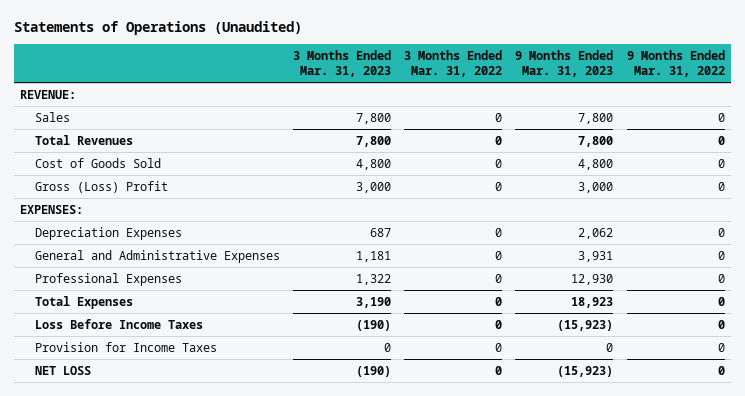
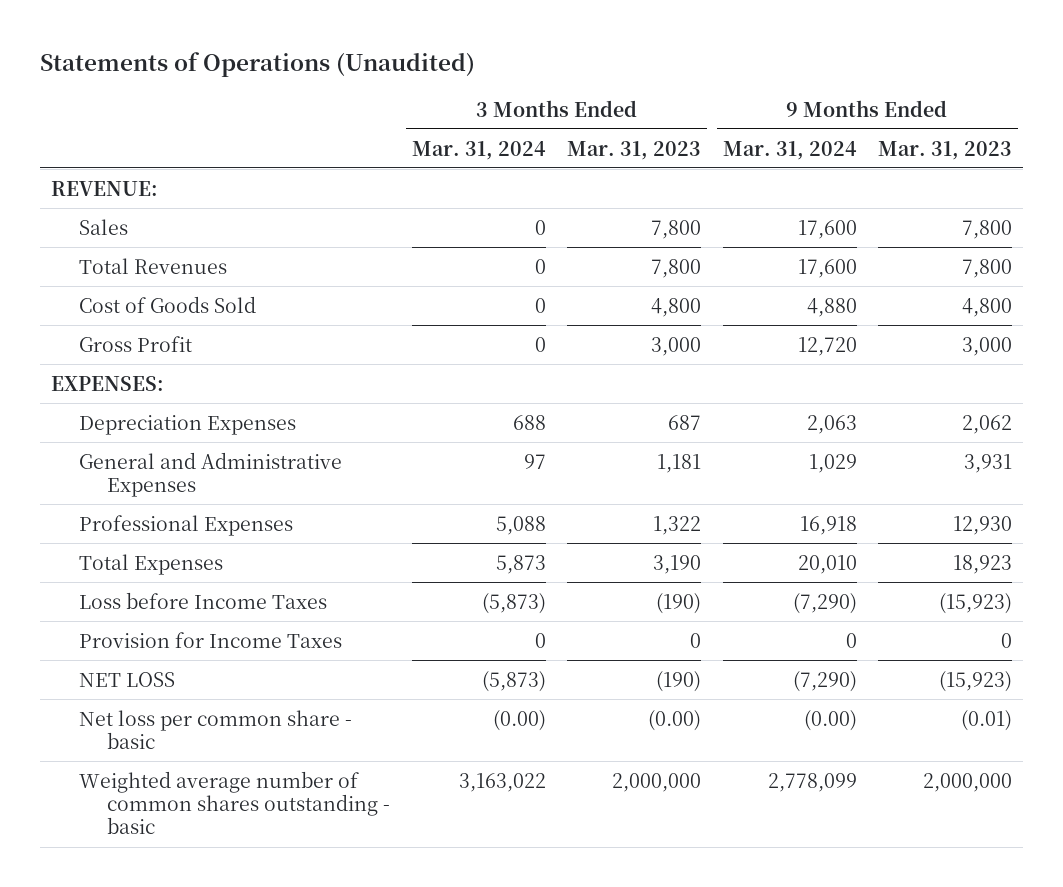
[404,50,503,77] 3 Months Ended Mar. 31, 2022 -> none
[626,50,725,77] 9 Months Ended Mar. 31, 2022 -> none
none -> [411,140,546,160] Mar. 31, 2024
none -> [722,140,857,160] Mar. 31, 2024
[35,180,169,193] Gross (Loss) Profit -> [79,335,193,352] Gross Profit
[35,318,204,329] Loss Before Income Taxes -> [79,591,328,609] Loss before Income Taxes
none -> [79,709,353,749] Net loss per common share - basic
none -> [79,770,391,835] Weighted average number of common shares outstanding - basic

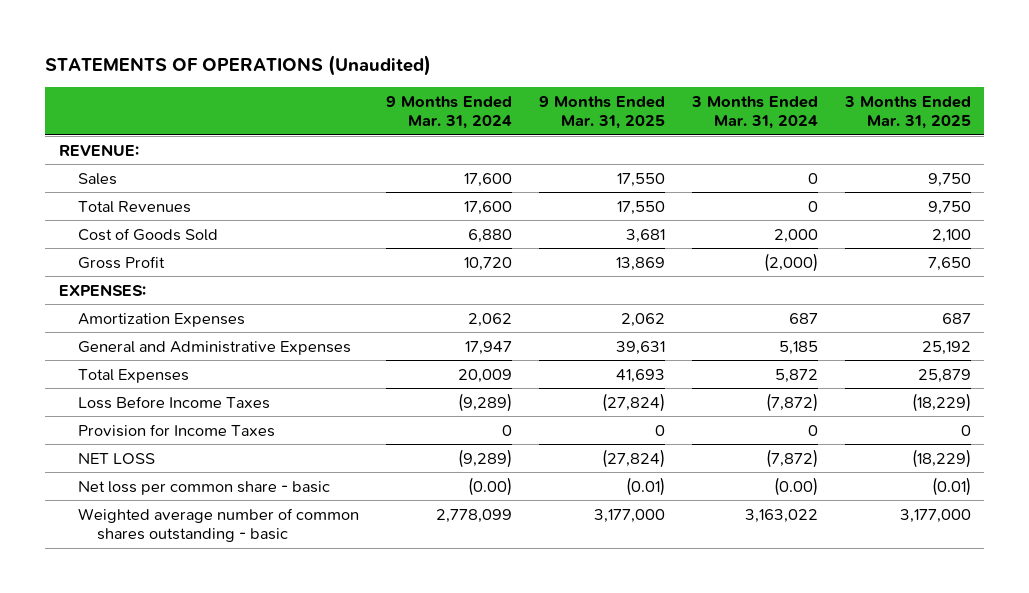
[40,51,476,77] Statements of Operations (Unaudited) -> [45,54,432,76] STATEMENTS OF OPERATIONS (Unaudited)
[567,140,702,160] Mar. 31, 2023 -> none
[878,140,1013,160] Mar. 31, 2023 -> none
none -> [538,95,665,129] 9 Months Ended Mar. 31, 2025
none -> [843,95,971,129] 3 Months Ended Mar. 31, 2025
[534,297,546,313] 0 -> [773,228,818,243] 2,000
[806,297,857,317] 4,880 -> [467,228,512,243] 6,880
[534,336,546,352] 0 -> [763,252,818,272] (2,000)
[797,336,857,356] 12,720 -> [463,256,512,271] 10,720
[79,414,297,435] Depreciation Expenses -> none
[79,514,294,536] Professional Expenses -> none
none -> [78,312,246,327] Amortization Expenses
[523,453,546,469] 97 -> [778,340,818,355] 5,185
[808,453,857,473] 1,029 -> [464,340,512,355] 17,947
[495,554,546,574] 5,873 -> [774,368,818,383] 5,872
[797,554,857,574] 20,010 -> [457,368,512,383] 20,009
[79,591,328,609] Loss before Income Taxes -> [78,395,271,409] Loss Before Income Taxes
[481,592,546,614] (5,873) -> [765,392,818,412] (7,872)
[792,592,857,614] (7,290) -> [457,392,512,412] (9,289)
[481,670,546,692] (5,873) -> [765,448,818,468] (7,872)
[792,670,857,692] (7,290) -> [457,448,512,468] (9,289)

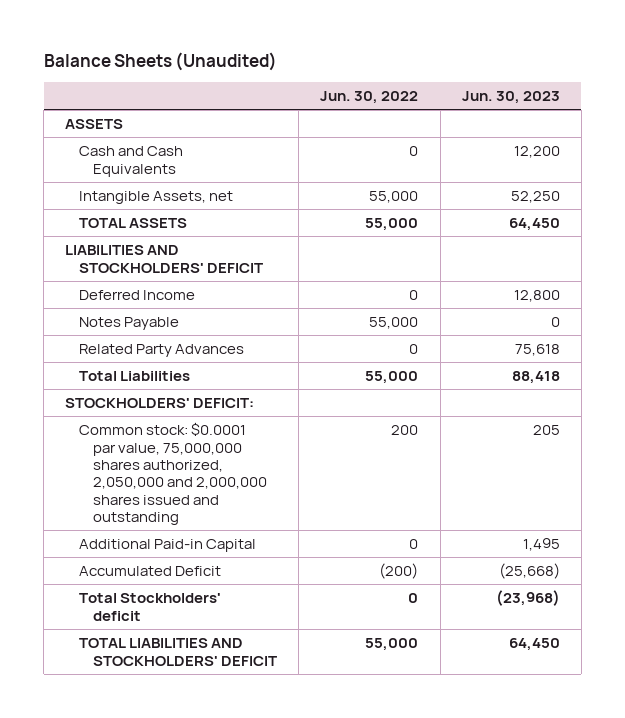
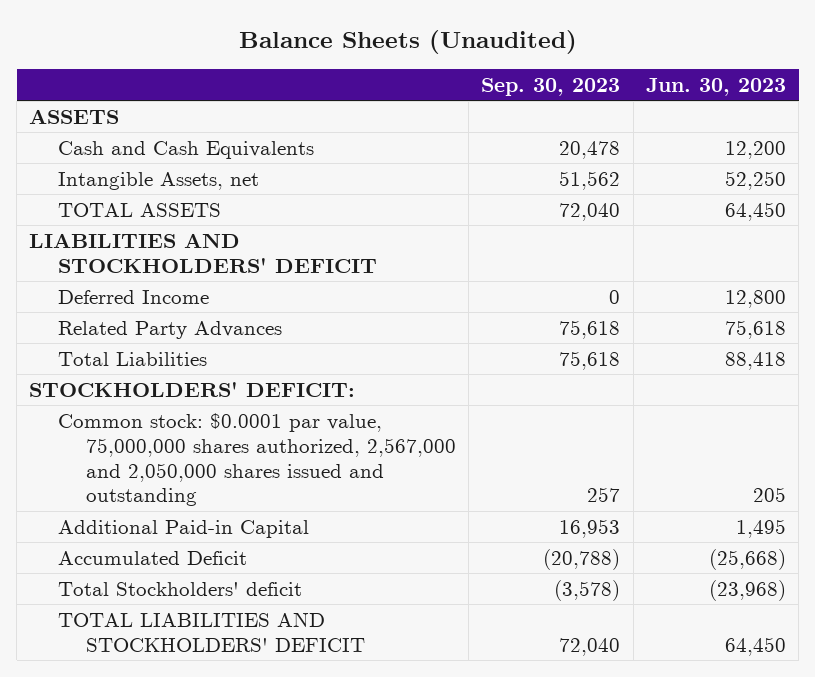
[320,90,419,104] Jun. 30, 2022 -> none
none -> [481,77,621,96] Sep. 30, 2023
[79,317,180,331] Notes Payable -> none
[79,422,267,526] Common stock: $0.0001 par value, 75,000,000 shares authorized, 2,050,000 and 2,000,000 shares issued and outstanding -> [57,412,457,507] Common stock: $0.0001 par value, 75,000,000 shares authorized, 2,567,000 and 2,050,000 shares issued and outstanding

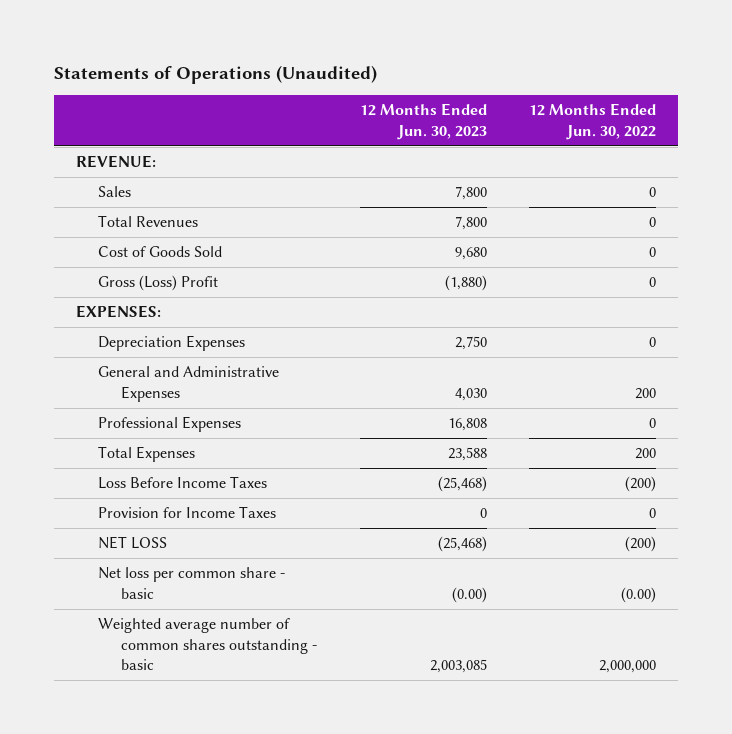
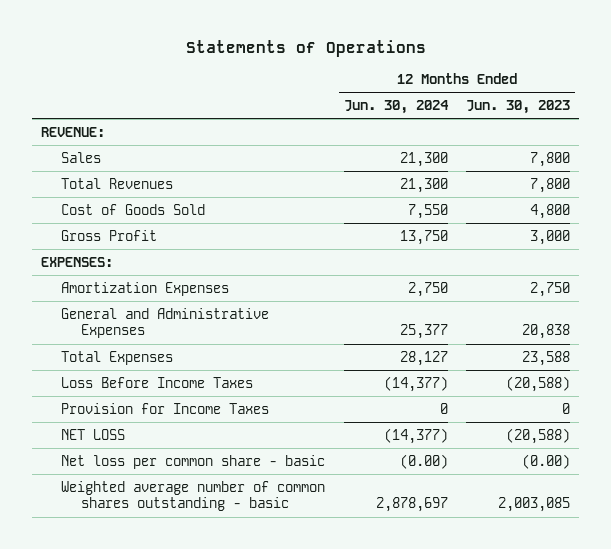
[54,64,378,84] Statements of Operations (Unaudited) -> [185,39,426,57] Statements of Operations
[529,103,657,140] 12 Months Ended Jun. 30, 2022 -> none
none -> [343,99,449,114] Jun. 30, 2024
[454,247,487,261] 9,680 -> [530,203,571,219] 4,800
[98,275,219,292] Gross (Loss) Profit -> [61,229,158,241] Gross Profit
[444,275,487,292] (1,880) -> [530,229,571,245] 3,000
[98,416,242,433] Professional Expenses -> none
[98,335,246,352] Depreciation Expenses -> [61,281,230,296] Amortization Expenses
[454,387,487,401] 4,030 -> [522,324,571,340] 20,838
[437,476,487,493] (25,468) -> [506,375,571,392] (20,588)
[437,536,487,553] (25,468) -> [506,427,571,444] (20,588)

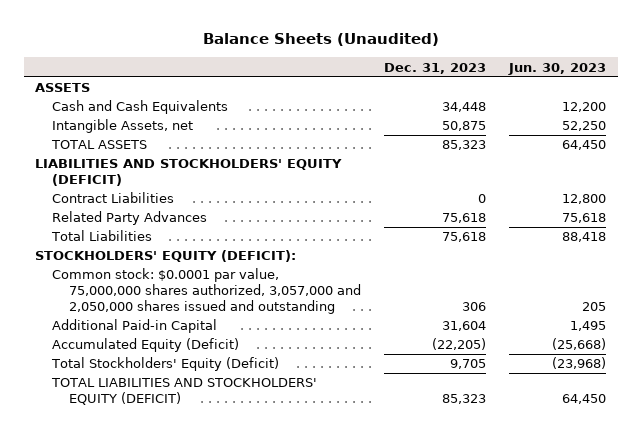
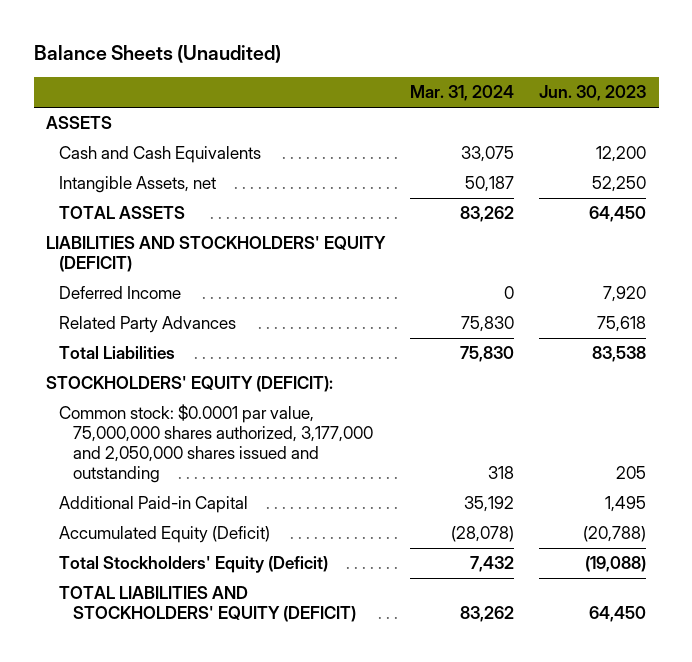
[383,62,486,74] Dec. 31, 2023 -> none
none -> [410,85,515,102] Mar. 31, 2024
[52,192,175,204] Contract Liabilities -> none
none -> [59,286,182,300] Deferred Income
[562,232,607,243] 88,418 -> [592,346,647,363] 83,538
[52,268,361,314] Common stock: $0.0001 par value, 75,000,000 shares authorized, 3,057,000 and 2,050,000 shares issued and outstanding -> [59,404,373,483] Common stock: $0.0001 par value, 75,000,000 shares authorized, 3,177,000 and 2,050,000 shares issued and outstanding
[552,338,607,351] (25,668) -> [583,526,647,543] (20,788)
[552,357,607,370] (23,968) -> [585,556,647,573] (19,088)

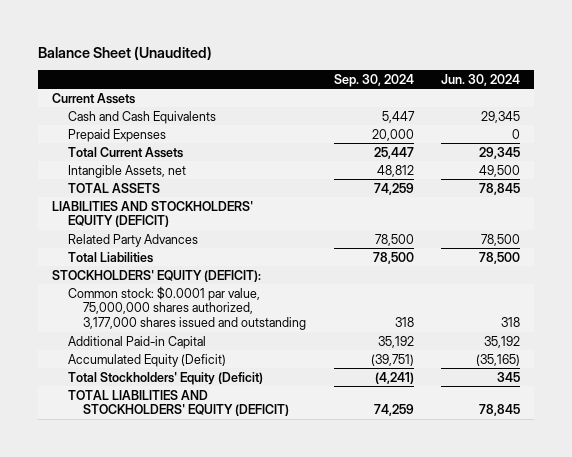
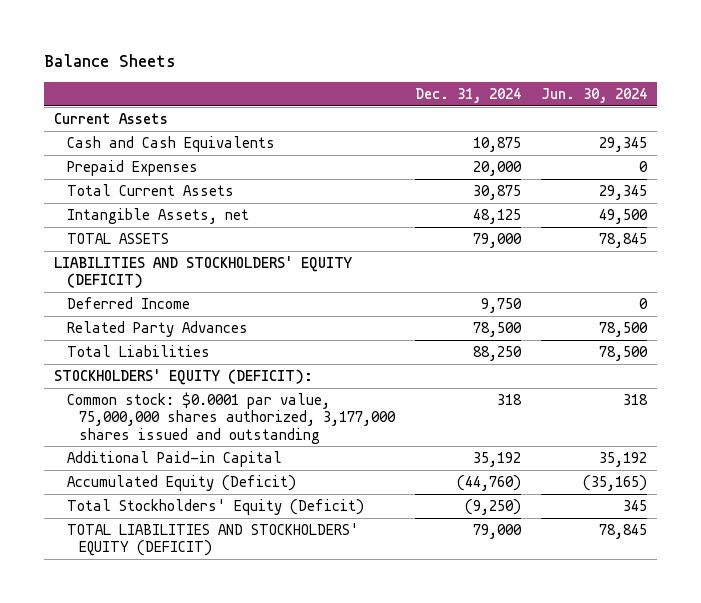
[38,45,213,60] Balance Sheet (Unaudited) -> [44,54,177,68] Balance Sheets
[333,73,414,87] Sep. 30, 2024 -> none
none -> [415,87,522,103] Dec. 31, 2024
none -> [66,296,190,309] Deferred Income

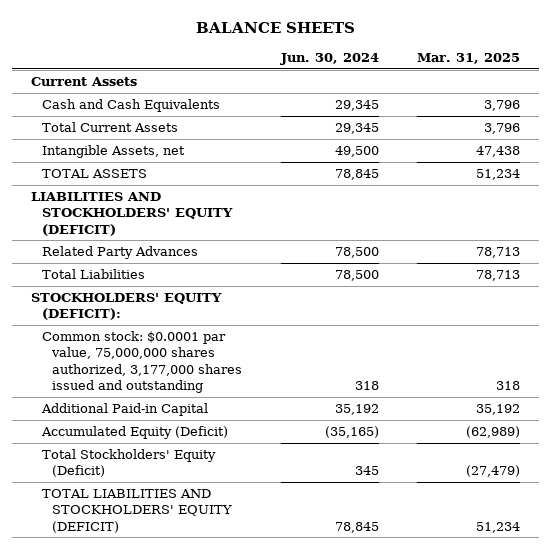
[44,54,177,68] Balance Sheets -> [195,21,355,33] BALANCE SHEETS
[415,87,522,103] Dec. 31, 2024 -> none
none -> [417,52,521,64] Mar. 31, 2025
[66,159,198,176] Prepaid Expenses -> none
[66,296,190,309] Deferred Income -> none

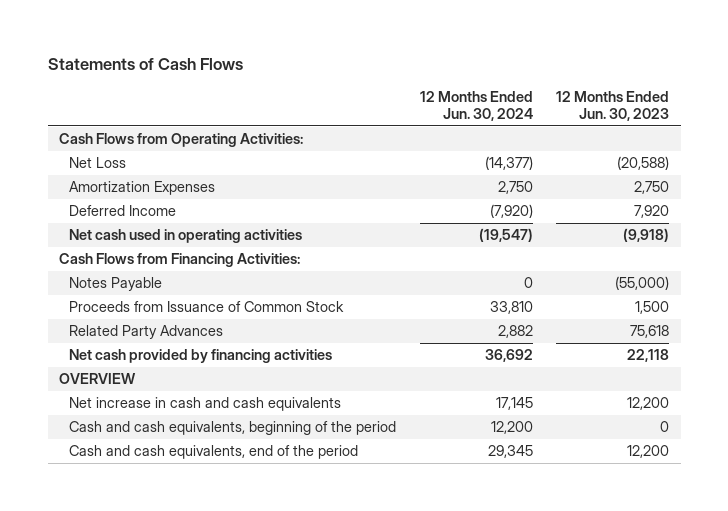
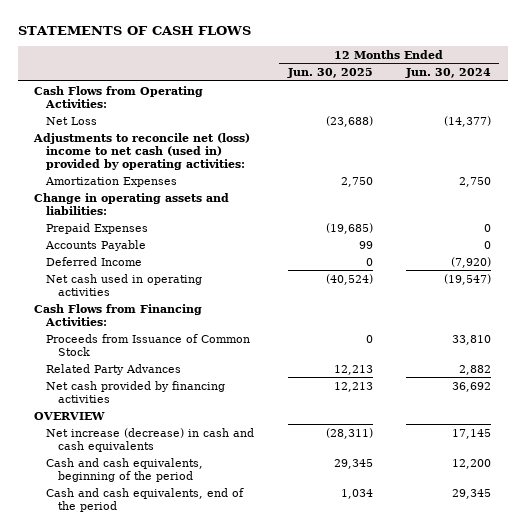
[47,58,243,71] Statements of Cash Flows -> [17,26,251,36] STATEMENTS OF CASH FLOWS
[556,90,670,122] 12 Months Ended Jun. 30, 2023 -> none
none -> [286,68,373,79] Jun. 30, 2025
none -> [33,132,251,170] Adjustments to reconcile net (loss) income to net cash (used in) provided by operating activities:
none -> [34,192,230,215] Change in operating assets and liabilities:
none -> [46,222,149,234] Prepaid Expenses
none -> [45,239,147,251] Accounts Payable
[69,277,163,292] Notes Payable -> none
[69,397,342,412] Net increase in cash and cash equivalents -> [46,427,255,452] Net increase (decrease) in cash and cash equivalents

